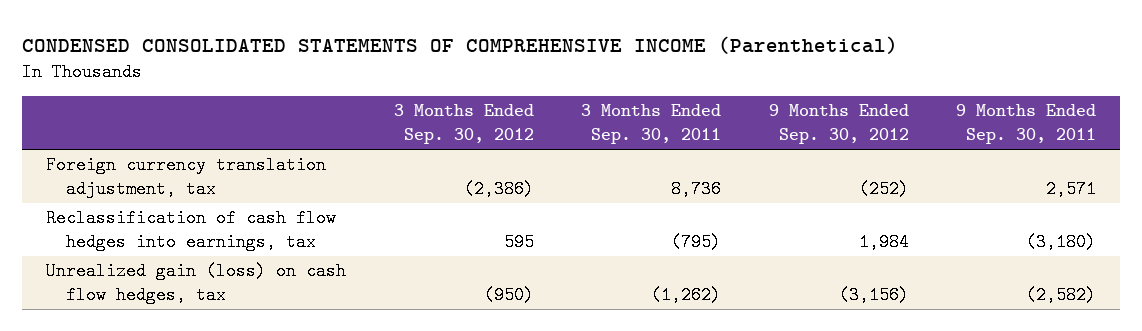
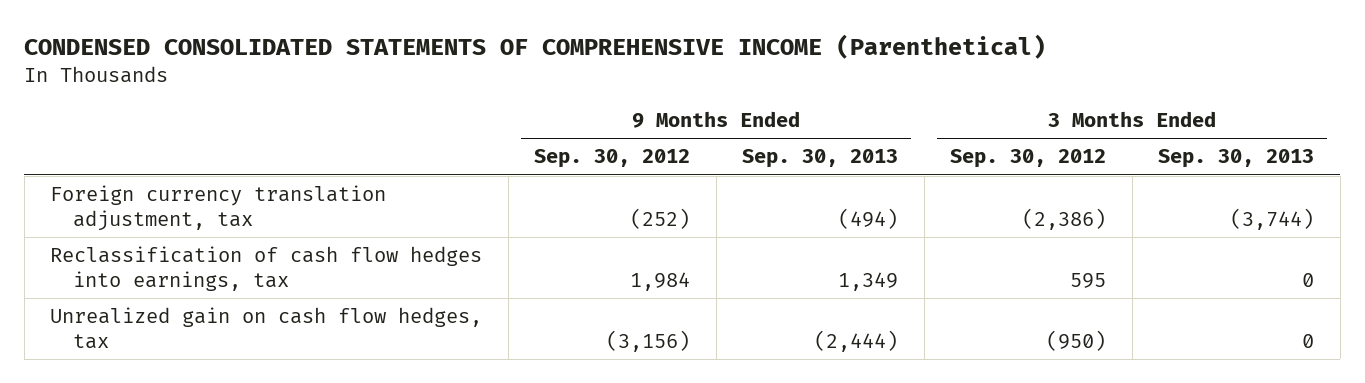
[581,104,722,145] 3 Months Ended Sep. 30, 2011 -> none
[955,104,1096,145] 9 Months Ended Sep. 30, 2011 -> none
none -> [742,149,899,169] Sep. 30, 2013
none -> [1158,149,1315,169] Sep. 30, 2013
[46,262,347,305] Unrealized gain (loss) on cash flow hedges, tax -> [50,307,483,349] Unrealized gain on cash flow hedges, tax

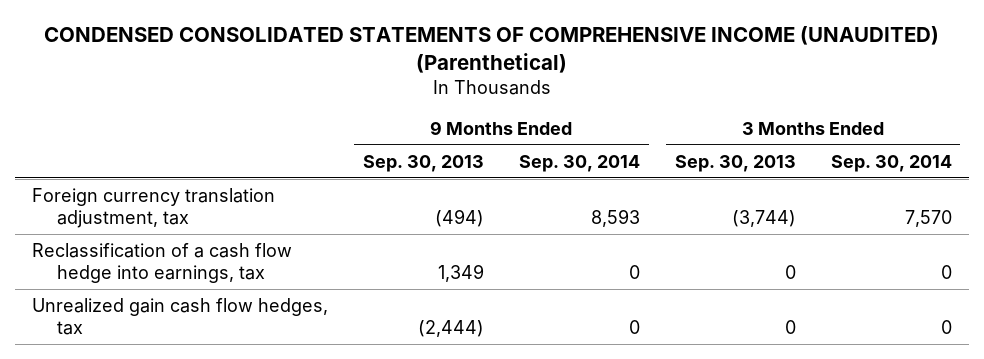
[24,34,1047,60] CONDENSED CONSOLIDATED STATEMENTS OF COMPREHENSIVE INCOME (Parenthetical) -> [43,26,939,73] CONDENSED CONSOLIDATED STATEMENTS OF COMPREHENSIVE INCOME (UNAUDITED) (Parenthetical)
[534,149,691,169] Sep. 30, 2012 -> none
[950,149,1107,169] Sep. 30, 2012 -> none
none -> [518,154,640,172] Sep. 30, 2014
none -> [830,154,952,172] Sep. 30, 2014
[50,246,483,291] Reclassification of cash flow hedges into earnings, tax -> [32,242,293,283] Reclassification of a cash flow hedge into earnings, tax
[50,307,483,349] Unrealized gain on cash flow hedges, tax -> [32,297,329,335] Unrealized gain cash flow hedges, tax

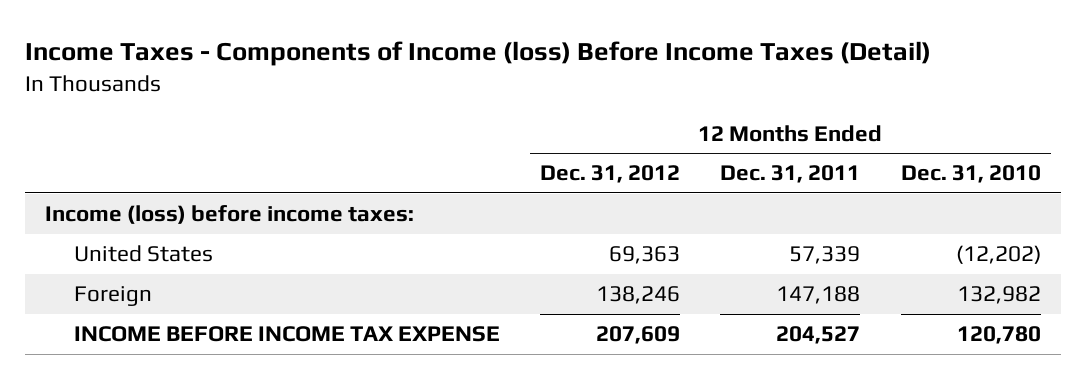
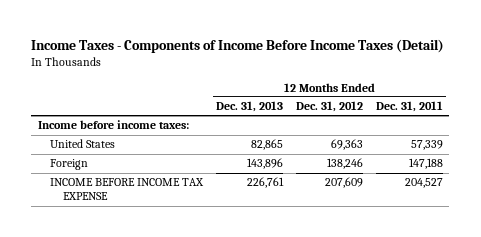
[24,40,931,66] Income Taxes - Components of Income (loss) Before Income Taxes (Detail) -> [31,39,445,54] Income Taxes - Components of Income Before Income Taxes (Detail)
[900,165,1041,184] Dec. 31, 2010 -> none
none -> [216,101,284,113] Dec. 31, 2013
[44,205,414,225] Income (loss) before income taxes: -> [37,120,189,130] Income before income taxes:

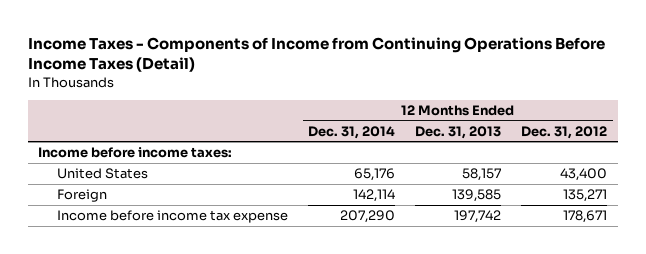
[31,39,445,54] Income Taxes - Components of Income Before Income Taxes (Detail) -> [28,36,606,73] Income Taxes - Components of Income from Continuing Operations Before Income Taxes (Detail)
[375,101,443,113] Dec. 31, 2011 -> none
none -> [307,125,395,139] Dec. 31, 2014
[251,139,284,151] 82,865 -> [462,168,502,182] 58,157
[331,139,364,151] 69,363 -> [560,168,608,182] 43,400
[247,158,284,170] 143,896 -> [452,189,502,203] 139,585
[327,158,364,170] 138,246 -> [563,189,608,203] 135,271
[50,178,205,201] INCOME BEFORE INCOME TAX EXPENSE -> [56,210,288,224] Income before income tax expense
[247,177,285,189] 226,761 -> [454,210,502,224] 197,742
[325,177,364,189] 207,609 -> [563,210,608,224] 178,671

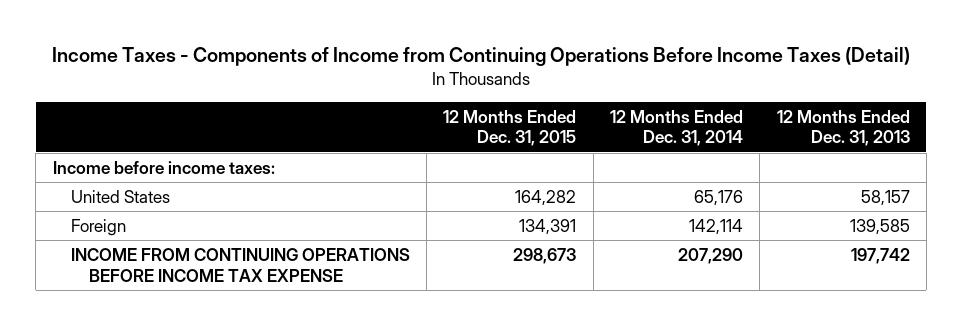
[521,125,608,139] Dec. 31, 2012 -> none
none -> [443,109,577,147] 12 Months Ended Dec. 31, 2015
[56,210,288,224] Income before income tax expense -> [70,247,410,282] INCOME FROM CONTINUING OPERATIONS BEFORE INCOME TAX EXPENSE

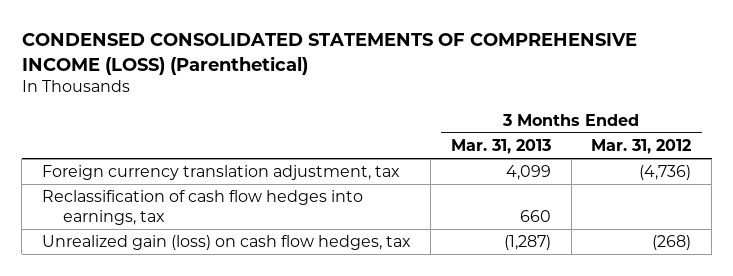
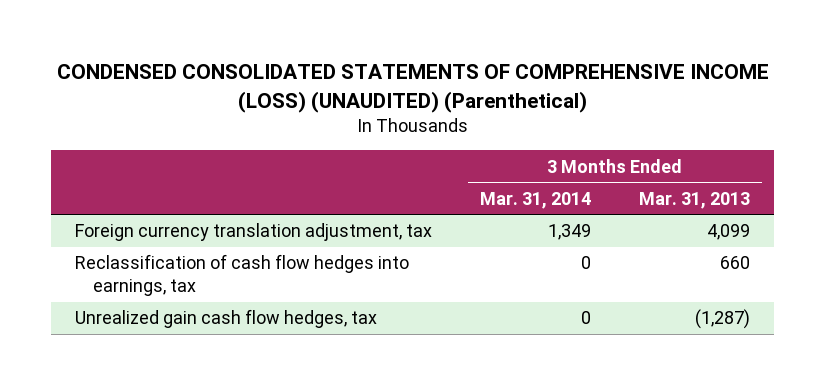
[21,33,637,75] CONDENSED CONSOLIDATED STATEMENTS OF COMPREHENSIVE INCOME (LOSS) (Parenthetical) -> [56,64,769,113] CONDENSED CONSOLIDATED STATEMENTS OF COMPREHENSIVE INCOME (LOSS) (UNAUDITED) (Parenthetical)
[591,139,692,155] Mar. 31, 2012 -> none
none -> [480,191,592,209] Mar. 31, 2014
[41,235,411,251] Unrealized gain (loss) on cash flow hedges, tax -> [75,309,378,329] Unrealized gain cash flow hedges, tax

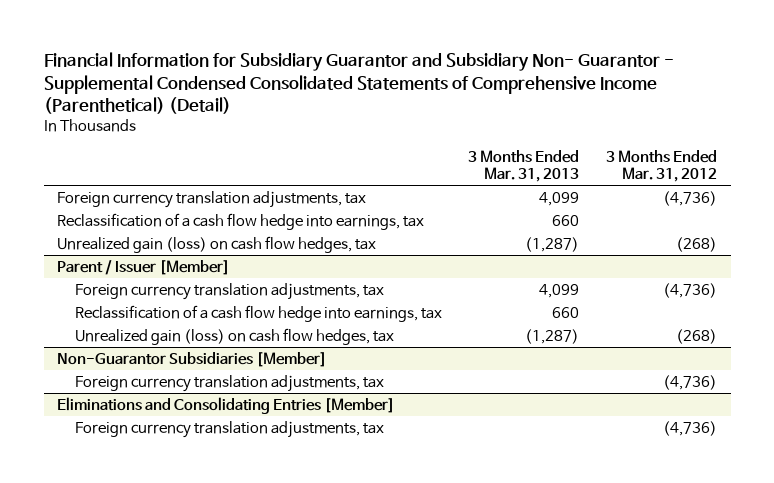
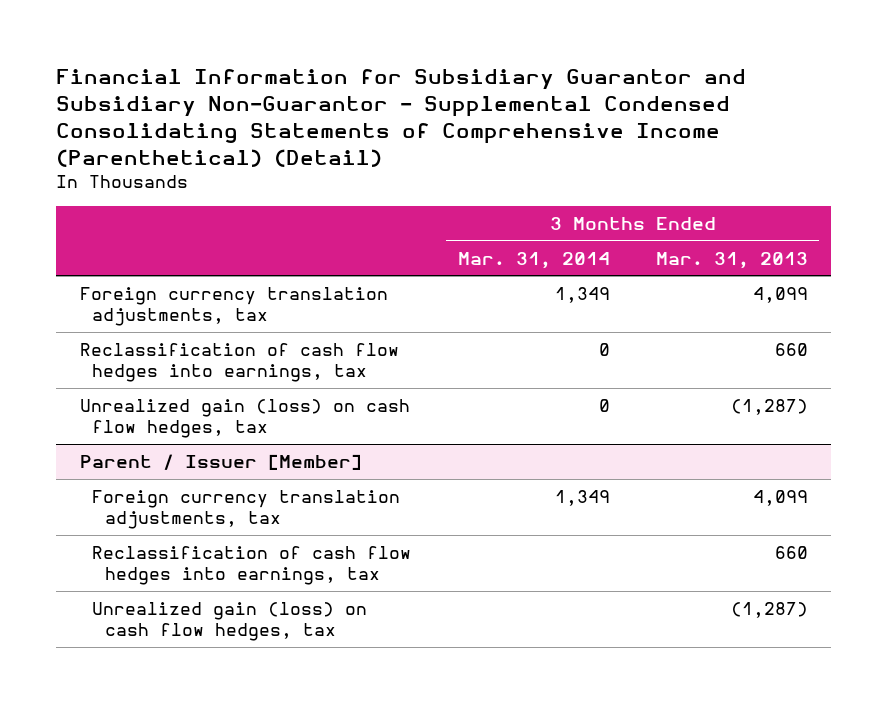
[43,52,674,114] Financial Information for Subsidiary Guarantor and Subsidiary Non- Guarantor - Supplemental Condensed Consolidated Statements of Comprehensive Income (Parenthetical) (Detail) -> [56,68,747,167] Financial Information for Subsidiary Guarantor and Subsidiary Non-Guarantor - Supplemental Condensed Consolidating Statements of Comprehensive Income (Parenthetical) (Detail)
[606,149,718,183] 3 Months Ended Mar. 31, 2012 -> none
none -> [457,251,610,269] Mar. 31, 2014
[57,212,425,230] Reclassification of a cash flow hedge into earnings, tax -> [79,342,399,382] Reclassification of cash flow hedges into earnings, tax
[74,304,442,322] Reclassification of a cash flow hedge into earnings, tax -> [92,545,412,585] Reclassification of cash flow hedges into earnings, tax
[57,351,328,367] Non-Guarantor Subsidiaries [Member] -> none
[74,374,384,392] Foreign currency translation adjustments, tax -> none
[57,396,396,414] Eliminations and Consolidating Entries [Member] -> none
[74,420,384,438] Foreign currency translation adjustments, tax -> none

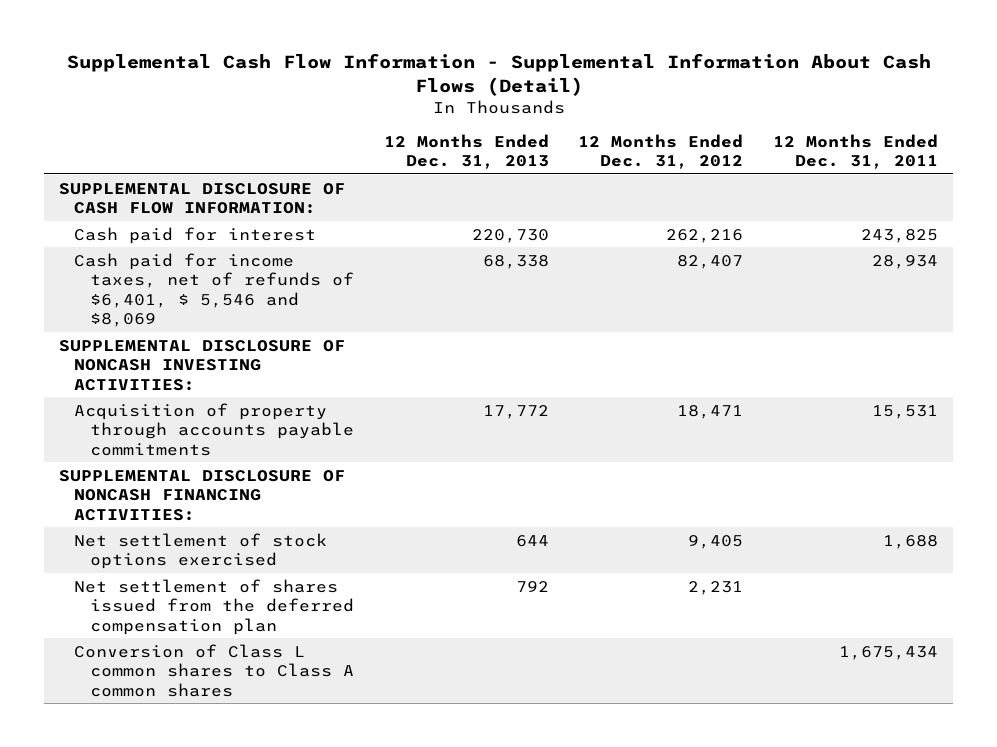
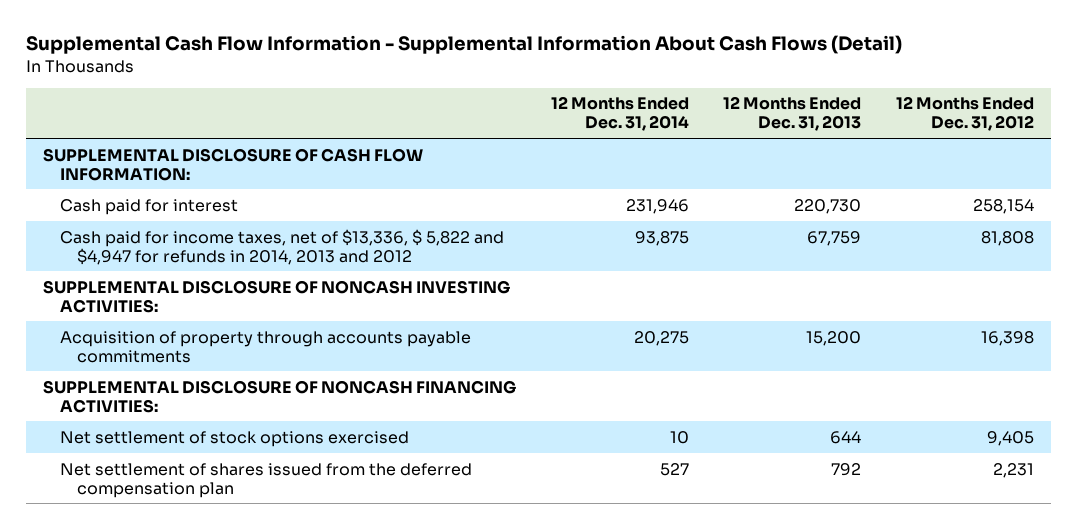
[773,133,939,170] 12 Months Ended Dec. 31, 2011 -> none
none -> [550,96,689,132] 12 Months Ended Dec. 31, 2014
[666,228,744,243] 262,216 -> [973,198,1035,214] 258,154
[74,252,354,328] Cash paid for income taxes, net of refunds of $6,401, $ 5,546 and $8,069 -> [60,228,505,265] Cash paid for income taxes, net of $13,336, $ 5,822 and $4,947 for refunds in 2014, 2013 and 2012
[482,254,549,269] 68,338 -> [807,230,862,246] 67,759
[677,254,744,269] 82,407 -> [981,230,1035,246] 81,808
[482,404,549,419] 17,772 -> [806,330,862,346] 15,200
[677,404,744,419] 18,471 -> [981,330,1035,346] 16,398
[74,643,354,697] Conversion of Class L common shares to Class A common shares -> none

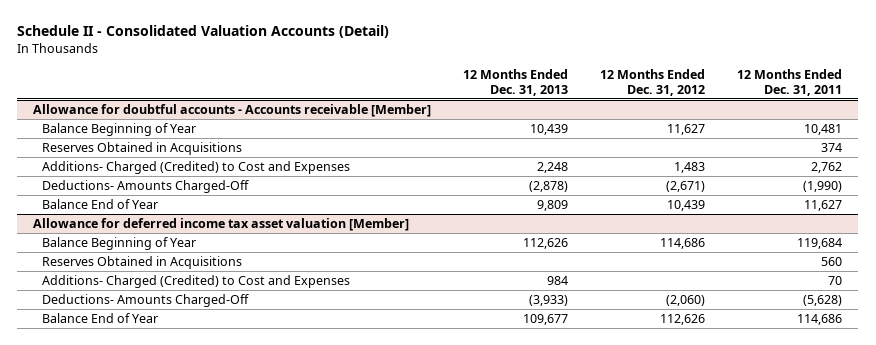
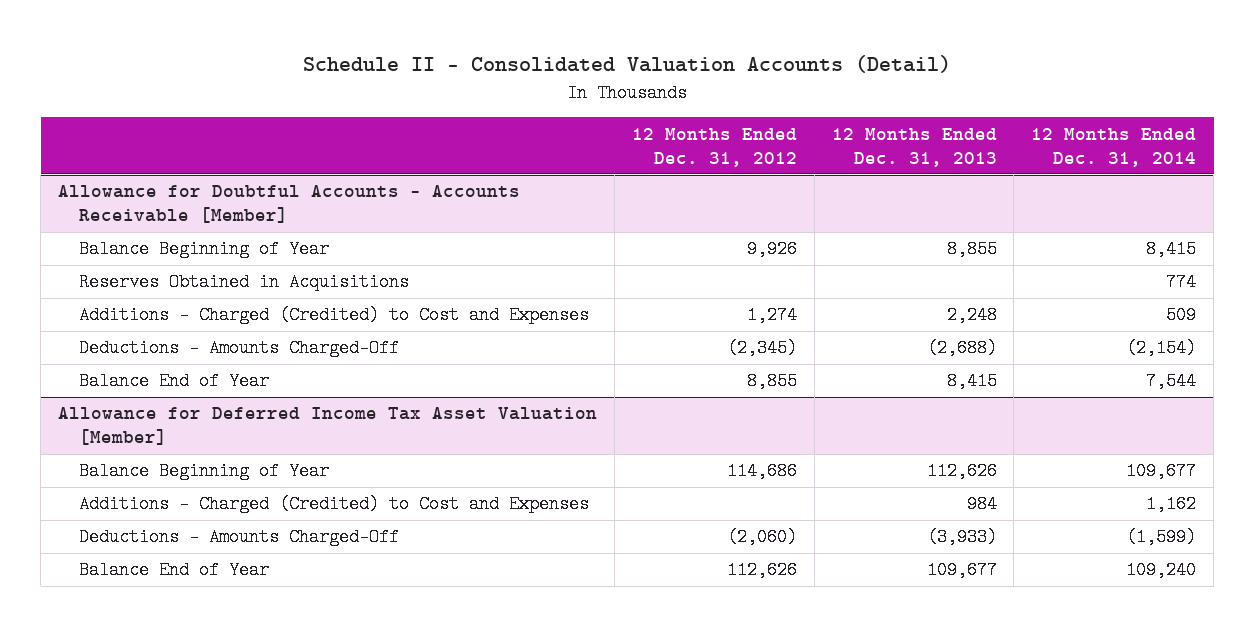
[737,69,843,96] 12 Months Ended Dec. 31, 2011 -> none
none -> [1031,127,1197,167] 12 Months Ended Dec. 31, 2014
[33,104,432,118] Allowance for doubtful accounts - Accounts receivable [Member] -> [58,185,521,224] Allowance for Doubtful Accounts - Accounts Receivable [Member]
[530,124,569,136] 10,439 -> [946,240,997,259] 8,855
[667,124,706,136] 11,627 -> [746,240,797,259] 9,926
[42,161,351,175] Additions- Charged (Credited) to Cost and Expenses -> [78,306,589,325] Additions - Charged (Credited) to Cost and Expenses
[674,162,706,174] 1,483 -> [746,306,797,325] 1,274
[42,180,250,194] Deductions- Amounts Charged-Off -> [78,339,399,358] Deductions - Amounts Charged-Off
[529,181,569,193] (2,878) -> [926,339,997,358] (2,688)
[666,181,706,193] (2,671) -> [726,339,797,358] (2,345)
[537,200,569,212] 9,809 -> [946,372,997,391] 8,415
[667,200,706,212] 10,439 -> [746,372,797,391] 8,855
[33,218,410,232] Allowance for deferred income tax asset valuation [Member] -> [58,407,598,446] Allowance for Deferred Income Tax Asset Valuation [Member]
[42,256,243,270] Reserves Obtained in Acquisitions -> none
[42,275,351,289] Additions- Charged (Credited) to Cost and Expenses -> [78,495,589,514] Additions - Charged (Credited) to Cost and Expenses
[42,294,250,308] Deductions- Amounts Charged-Off -> [78,528,399,547] Deductions - Amounts Charged-Off

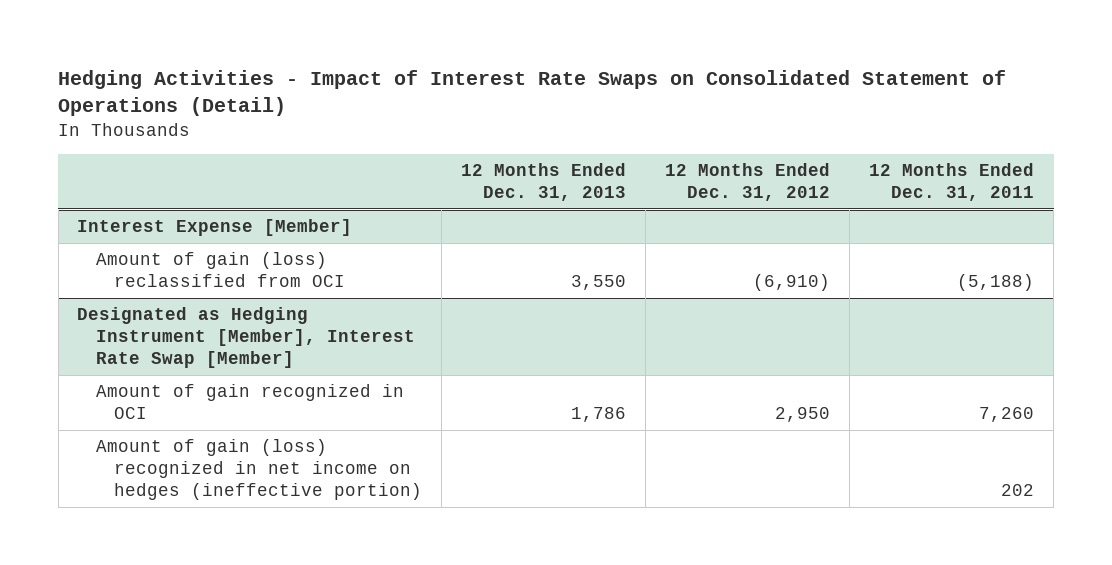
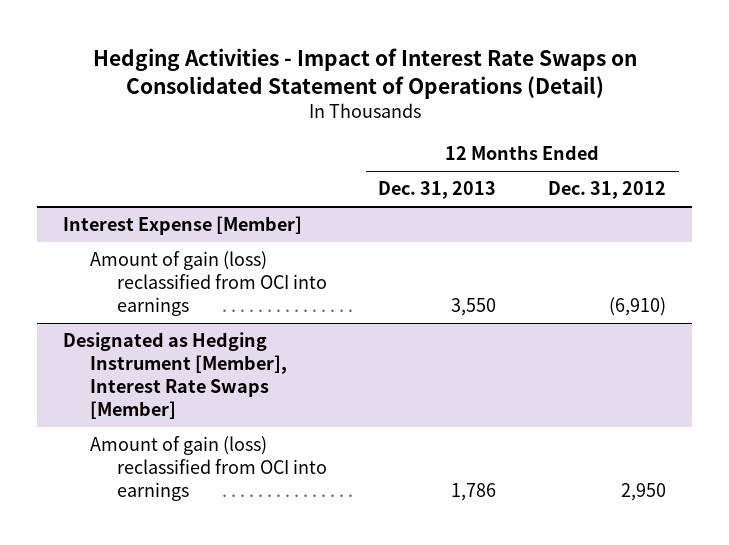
[869,163,1035,201] 12 Months Ended Dec. 31, 2011 -> none
[95,439,423,500] Amount of gain (loss) recognized in net income on hedges (ineffective portion) -> none
[95,252,346,288] Amount of gain (loss) reclassified from OCI -> [90,251,328,317] Amount of gain (loss) reclassified from OCI into earnings
[77,307,415,368] Designated as Hedging Instrument [Member], Interest Rate Swap [Member] -> [63,332,288,420] Designated as Hedging Instrument [Member], Interest Rate Swaps [Member]
[95,384,404,420] Amount of gain recognized in OCI -> [90,436,328,502] Amount of gain (loss) reclassified from OCI into earnings

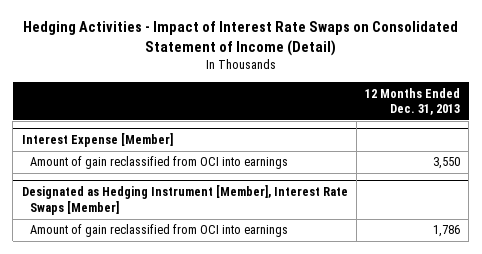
[92,47,637,99] Hedging Activities - Impact of Interest Rate Swaps on Consolidated Statement of Operations (Detail) -> [22,21,458,57] Hedging Activities - Impact of Interest Rate Swaps on Consolidated Statement of Income (Detail)
[547,181,666,200] Dec. 31, 2012 -> none
[90,251,328,317] Amount of gain (loss) reclassified from OCI into earnings -> [30,156,289,170] Amount of gain reclassified from OCI into earnings
[90,436,328,502] Amount of gain (loss) reclassified from OCI into earnings -> [30,224,289,238] Amount of gain reclassified from OCI into earnings

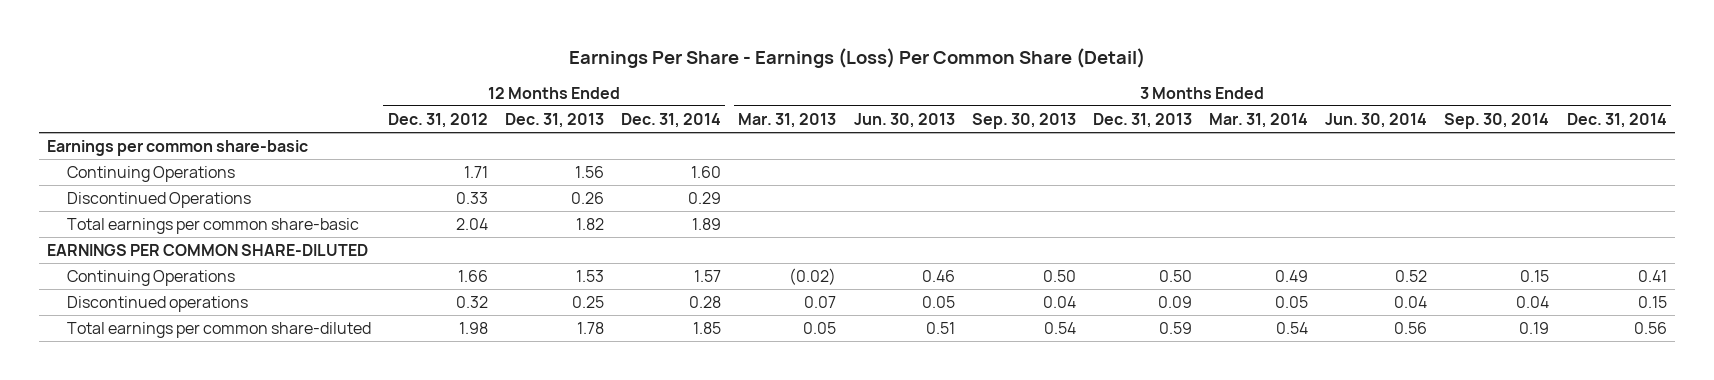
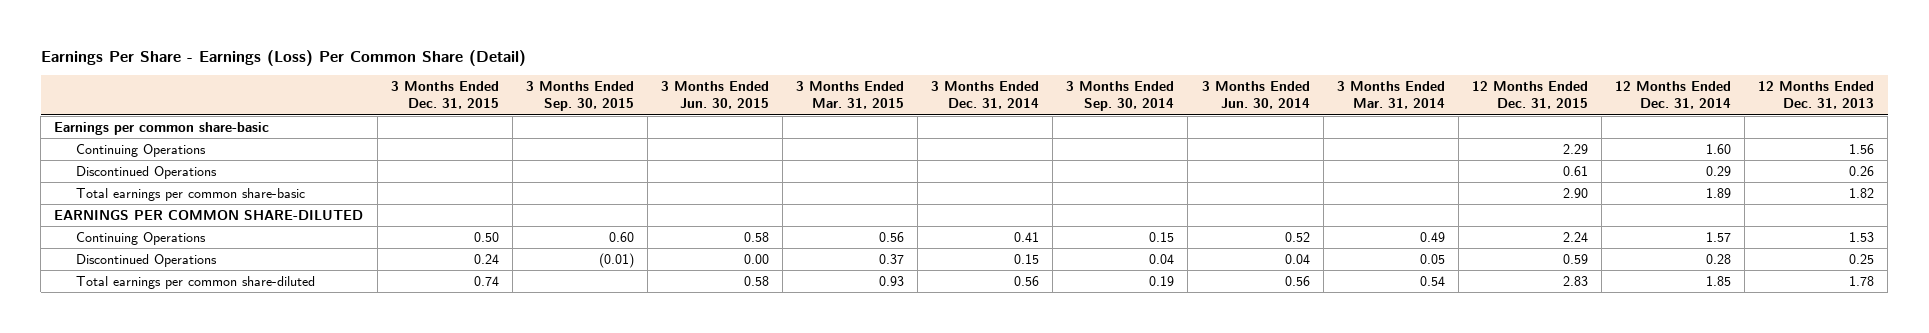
[387,112,488,128] Dec. 31, 2012 -> none
[738,112,837,128] Mar. 31, 2013 -> none
[853,112,955,128] Jun. 30, 2013 -> none
[971,112,1076,129] Sep. 30, 2013 -> none
[1092,112,1192,128] Dec. 31, 2013 -> none
none -> [390,81,499,110] 3 Months Ended Dec. 31, 2015
none -> [525,81,634,112] 3 Months Ended Sep. 30, 2015
none -> [660,81,769,110] 3 Months Ended Jun. 30, 2015
none -> [796,81,905,110] 3 Months Ended Mar. 31, 2015
none -> [1471,81,1588,110] 12 Months Ended Dec. 31, 2015
[66,296,248,313] Discontinued operations -> [75,253,217,267] Discontinued Operations

